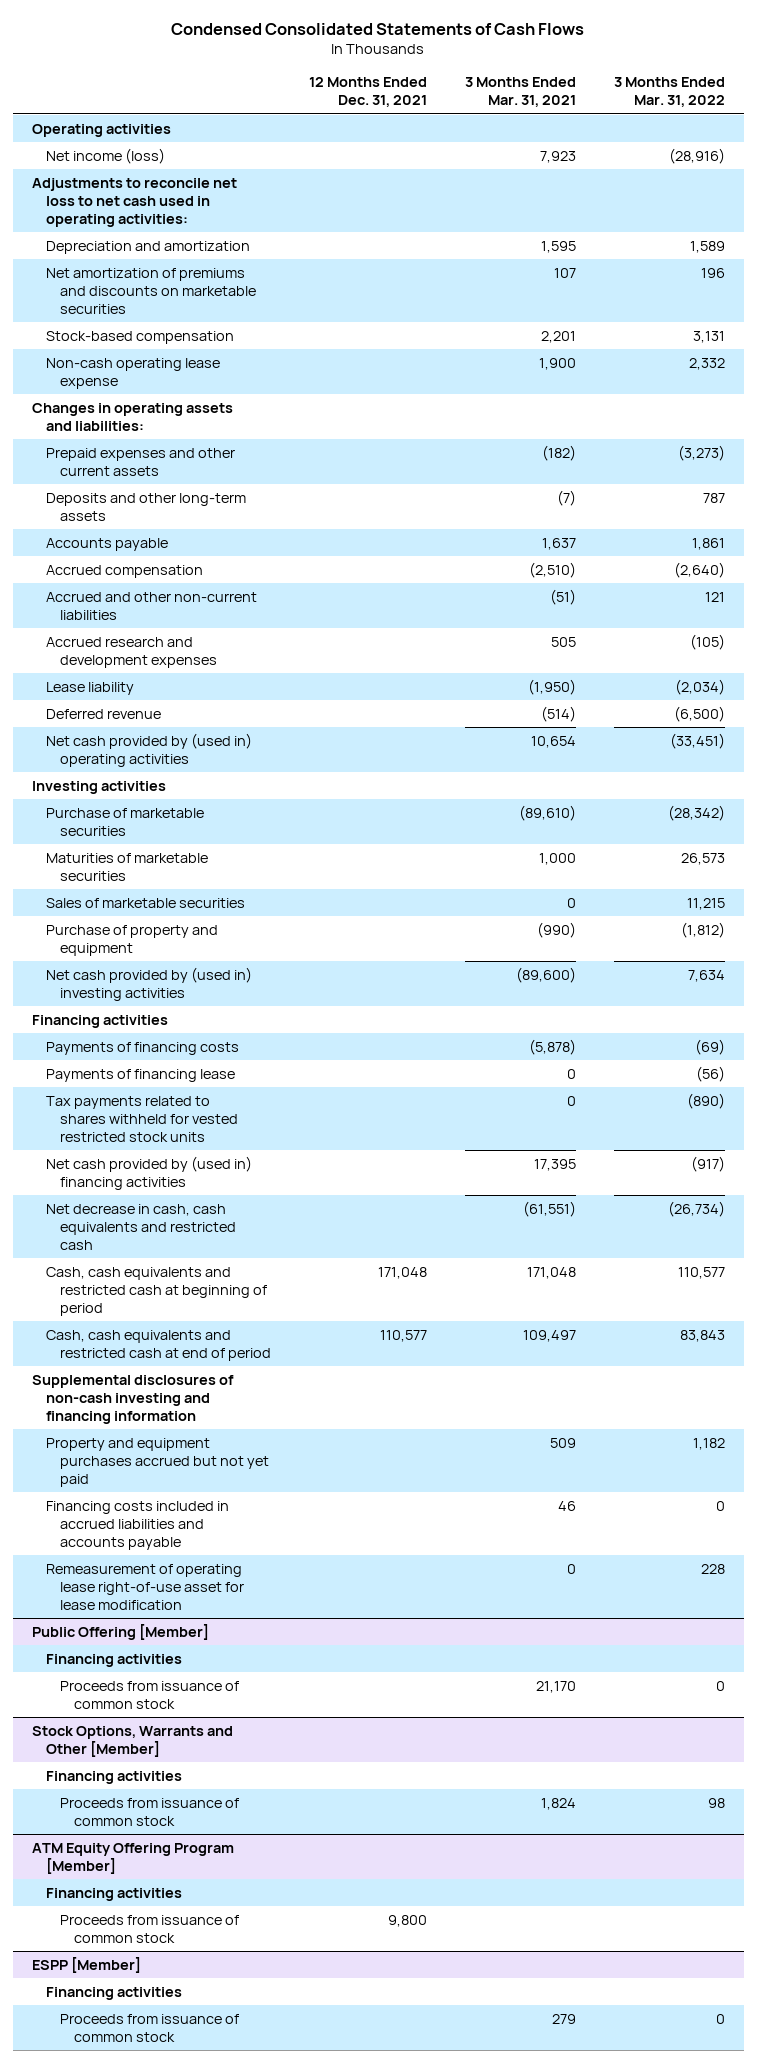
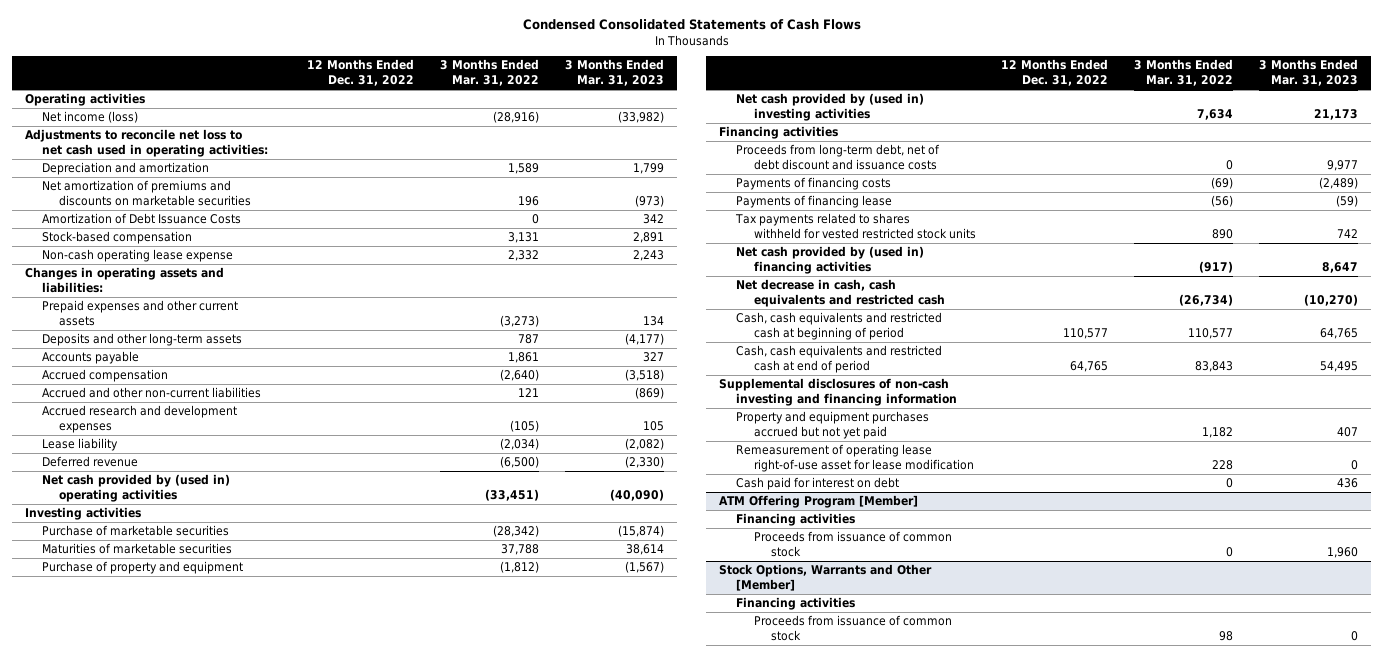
[308,77,427,108] 12 Months Ended Dec. 31, 2021 -> none
[465,77,577,108] 3 Months Ended Mar. 31, 2021 -> none
none -> [307,59,415,87] 12 Months Ended Dec. 31, 2022
none -> [565,59,665,87] 3 Months Ended Mar. 31, 2023
none -> [42,213,242,225] Amortization of Debt Issuance Costs
[45,897,245,908] Sales of marketable securities -> none
[681,852,726,865] 26,573 -> [501,544,540,556] 37,788
none -> [736,144,941,170] Proceeds from long-term debt, net of debt discount and issuance costs
[687,1092,726,1109] (890) -> [1212,228,1234,239] 890
[45,1500,229,1550] Financing costs included in accrued liabilities and accounts payable -> none
[31,1623,209,1640] Public Offering [Member] -> none
none -> [736,477,900,491] Cash paid for interest on debt
none -> [718,495,918,509] ATM Offering Program [Member]
[31,1842,234,1874] ATM Equity Offering Program [Member] -> none
[45,1887,182,1901] Financing activities -> none
[59,1914,239,1943] Proceeds from issuance of common stock -> none
[31,1956,141,1973] ESPP [Member] -> none
[45,1986,182,2000] Financing activities -> none
[59,2013,239,2042] Proceeds from issuance of common stock -> none

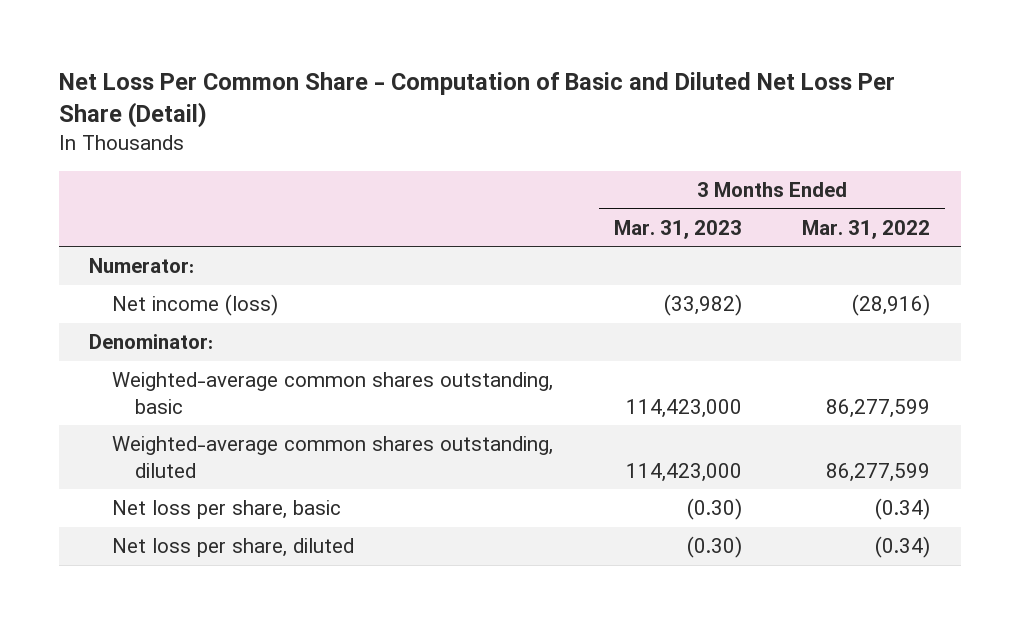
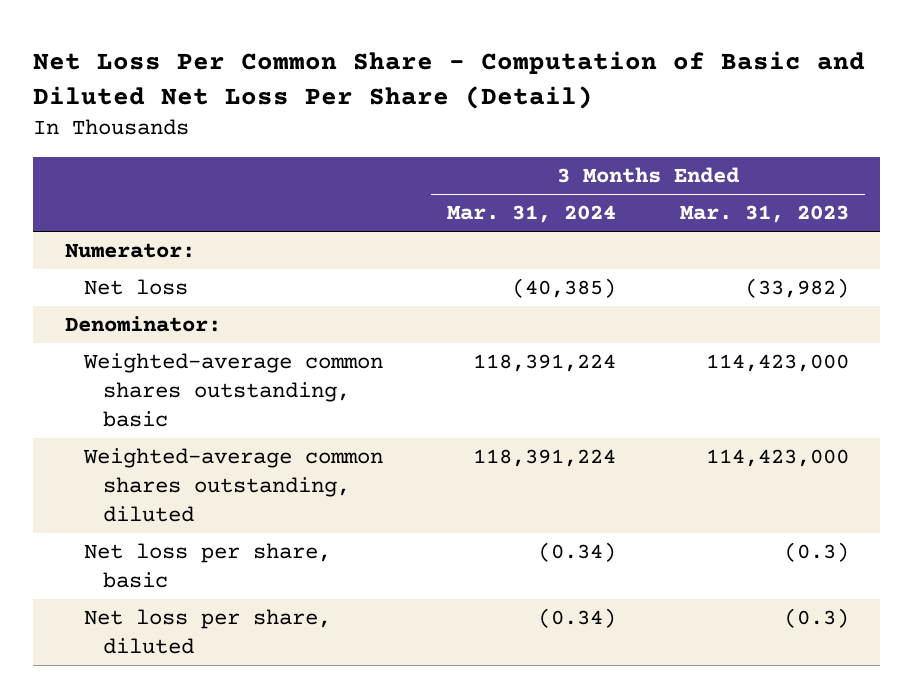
[802,219,931,239] Mar. 31, 2022 -> none
none -> [446,205,616,224] Mar. 31, 2024
[112,294,279,317] Net income (loss) -> [83,279,188,296] Net loss
[686,498,742,521] (0.30) -> [783,542,849,563] (0.3)
[686,536,742,559] (0.30) -> [783,608,849,629] (0.3)

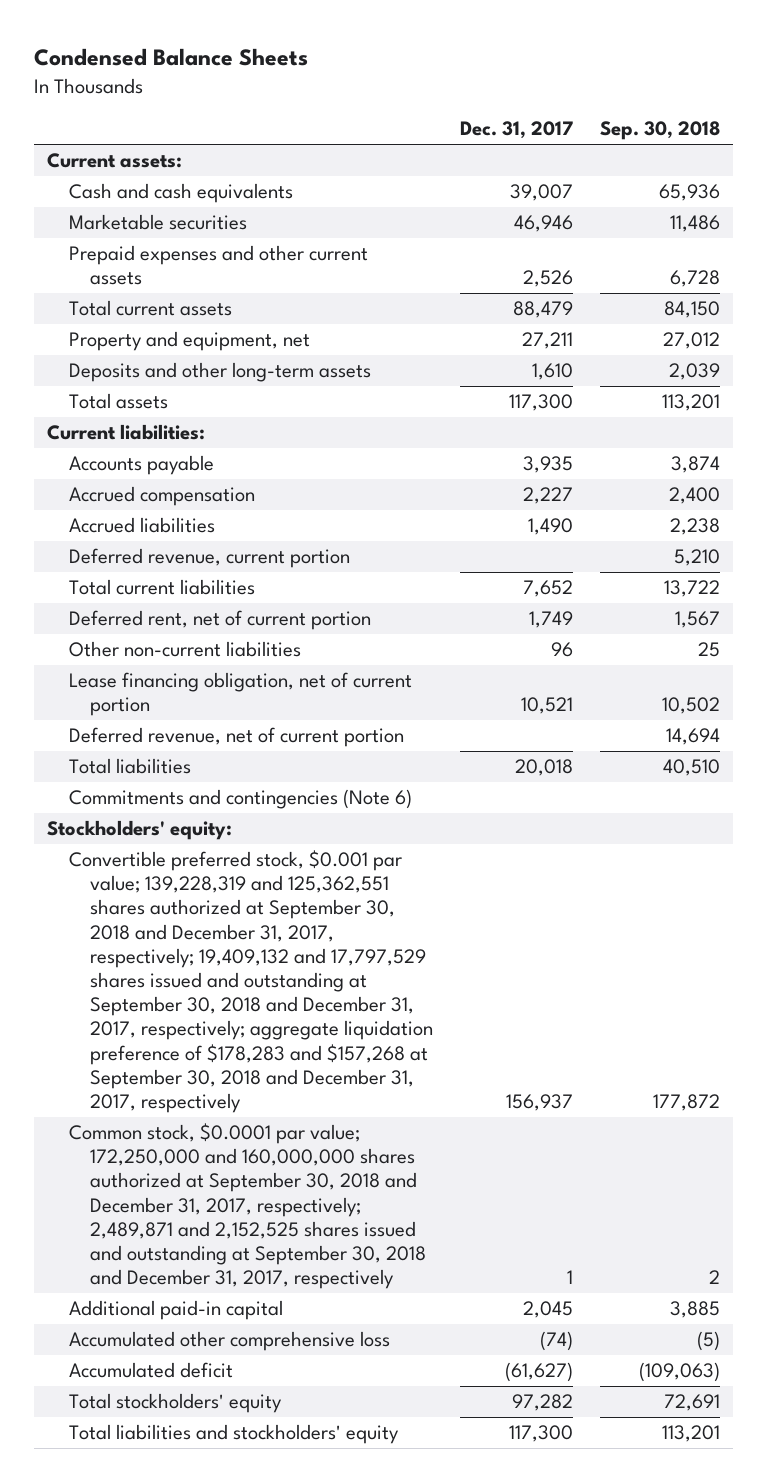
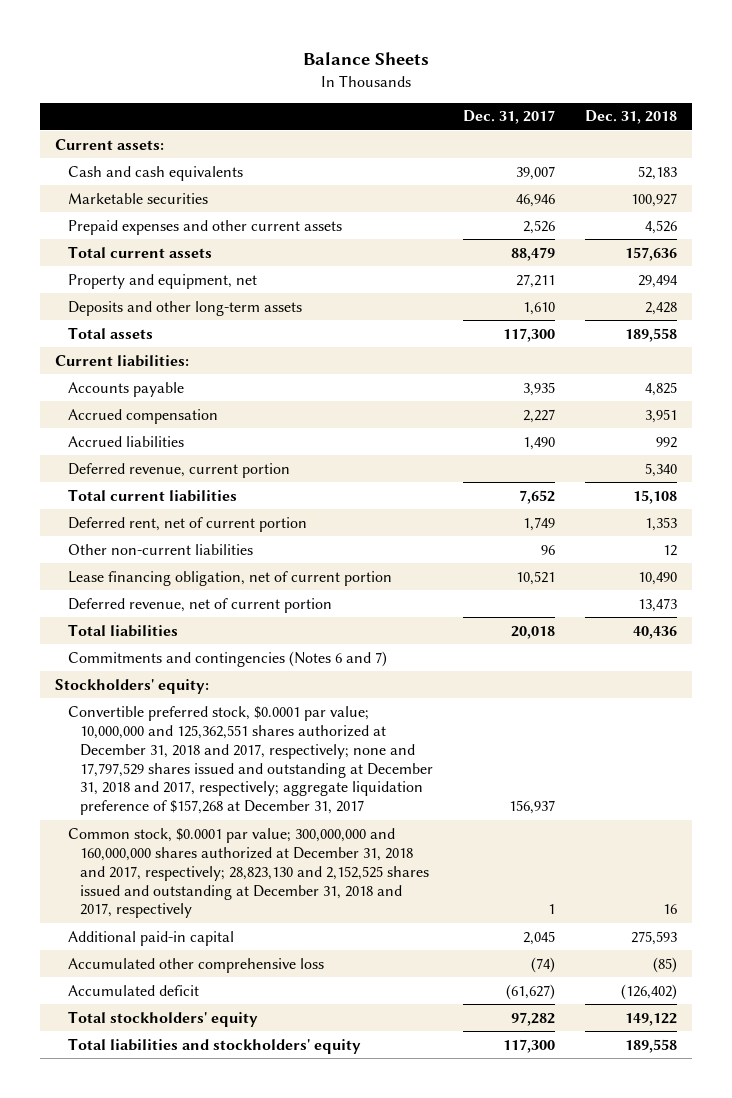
[33,48,308,67] Condensed Balance Sheets -> [303,51,430,65] Balance Sheets
[600,121,721,141] Sep. 30, 2018 -> none
none -> [585,110,678,125] Dec. 31, 2018
[68,789,412,810] Commitments and contingencies (Note 6) -> [67,650,387,667] Commitments and contingencies (Notes 6 and 7)
[68,850,434,1113] Convertible preferred stock, $0.001 par value; 139,228,319 and 125,362,551 shares authorized at September 30, 2018 and December 31, 2017, respectively; 19,409,132 and 17,797,529 shares issued and outstanding at September 30, 2018 and December 31, 2017, respectively; aggregate liquidation preference of $178,283 and $157,268 at September 30, 2018 and December 31, 2017, respectively -> [67,705,434,816] Convertible preferred stock, $0.0001 par value; 10,000,000 and 125,362,551 shares authorized at December 31, 2018 and 2017, respectively; none and 17,797,529 shares issued and outstanding at December 31, 2018 and 2017, respectively; aggregate liquidation preference of $157,268 at December 31, 2017
[68,1123,427,1290] Common stock, $0.0001 par value; 172,250,000 and 160,000,000 shares authorized at September 30, 2018 and December 31, 2017, respectively; 2,489,871 and 2,152,525 shares issued and outstanding at September 30, 2018 and December 31, 2017, respectively -> [67,827,430,919] Common stock, $0.0001 par value; 300,000,000 and 160,000,000 shares authorized at December 31, 2018 and 2017, respectively; 28,823,130 and 2,152,525 shares issued and outstanding at December 31, 2018 and 2017, respectively

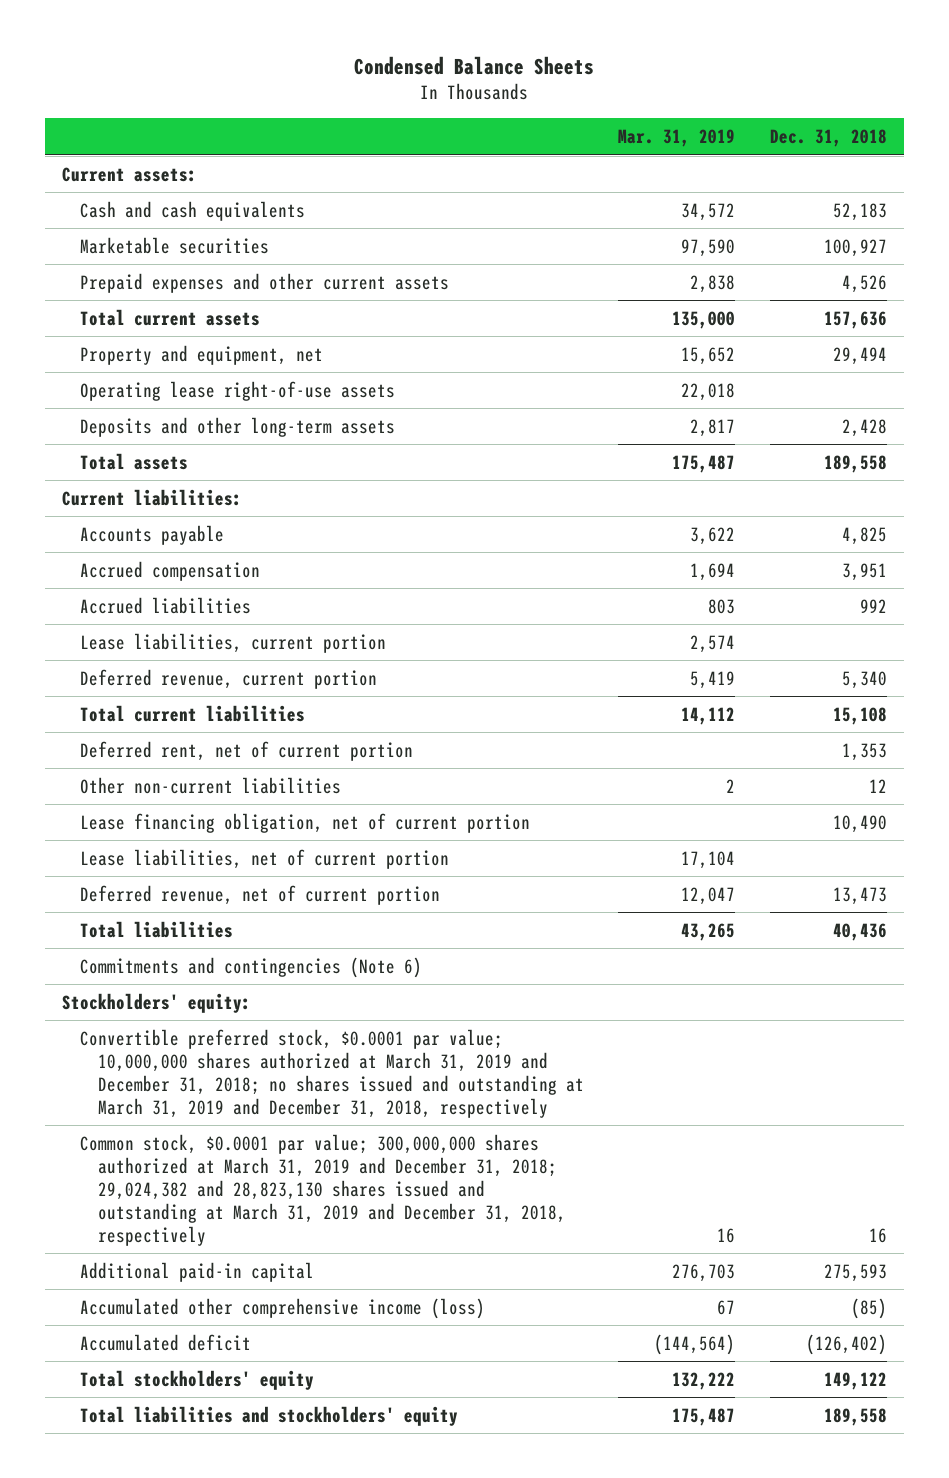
[303,51,430,65] Balance Sheets -> [354,56,595,76] Condensed Balance Sheets
[463,110,556,125] Dec. 31, 2017 -> none
none -> [618,128,736,147] Mar. 31, 2019
none -> [80,380,396,401] Operating lease right-of-use assets
none -> [80,632,387,653] Lease liabilities, current portion
none -> [80,848,450,869] Lease liabilities, net of current portion
[67,650,387,667] Commitments and contingencies (Notes 6 and 7) -> [80,956,423,978] Commitments and contingencies (Note 6)
[67,705,434,816] Convertible preferred stock, $0.0001 par value; 10,000,000 and 125,362,551 shares authorized at December 31, 2018 and 2017, respectively; none and 17,797,529 shares issued and outstanding at December 31, 2018 and 2017, respectively; aggregate liquidation preference of $157,268 at December 31, 2017 -> [80,1028,585,1118] Convertible preferred stock, $0.0001 par value; 10,000,000 shares authorized at March 31, 2019 and December 31, 2018; no shares issued and outstanding at March 31, 2019 and December 31, 2018, respectively
[67,827,430,919] Common stock, $0.0001 par value; 300,000,000 and 160,000,000 shares authorized at December 31, 2018 and 2017, respectively; 28,823,130 and 2,152,525 shares issued and outstanding at December 31, 2018 and 2017, respectively -> [80,1133,567,1246] Common stock, $0.0001 par value; 300,000,000 shares authorized at March 31, 2019 and December 31, 2018; 29,024,382 and 28,823,130 shares issued and outstanding at March 31, 2019 and December 31, 2018, respectively
[67,957,324,973] Accumulated other comprehensive loss -> [80,1297,486,1319] Accumulated other comprehensive income (loss)

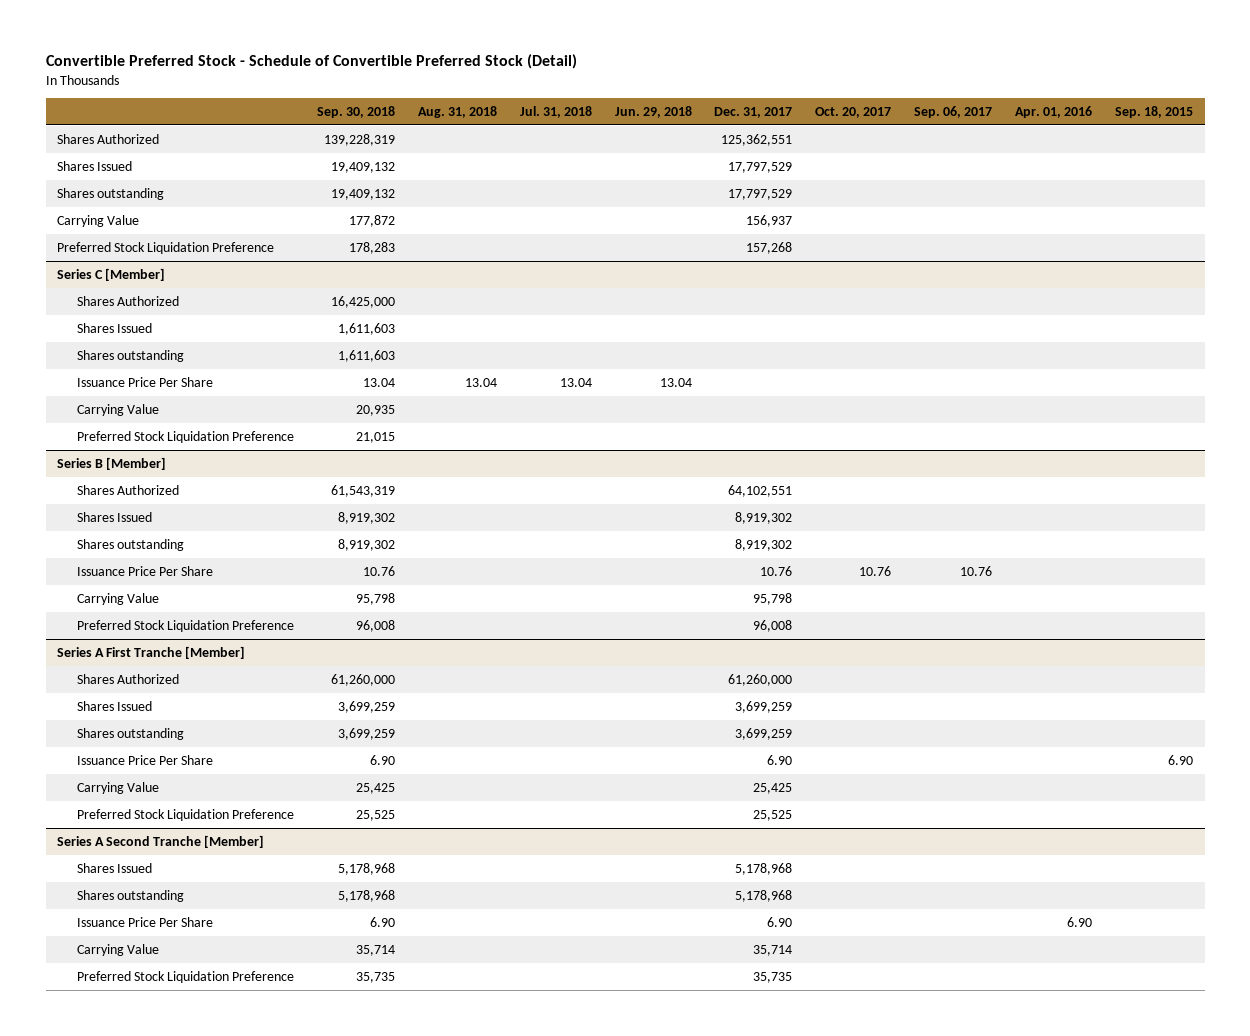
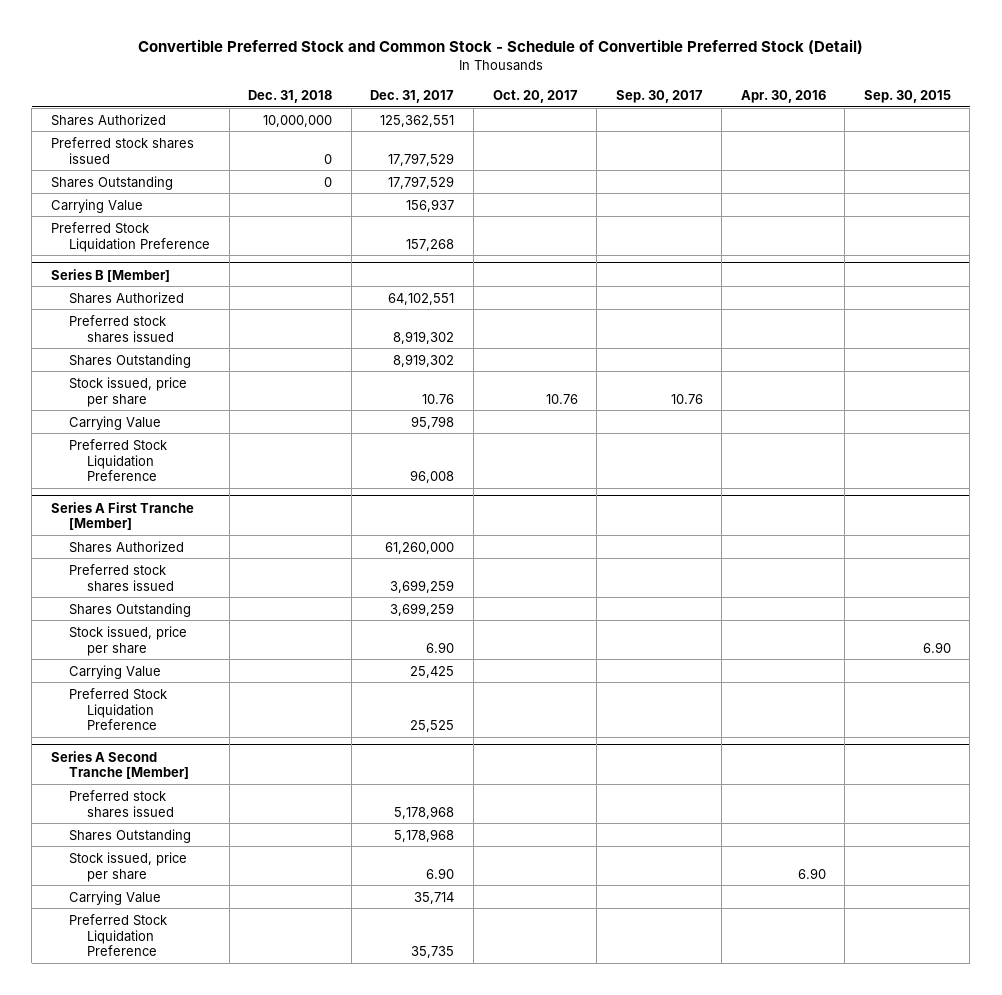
[45,54,577,70] Convertible Preferred Stock - Schedule of Convertible Preferred Stock (Detail) -> [137,39,863,55] Convertible Preferred Stock and Common Stock - Schedule of Convertible Preferred Stock (Detail)
[316,105,395,118] Sep. 30, 2018 -> none
[417,105,497,118] Aug. 31, 2018 -> none
[519,105,592,118] Jul. 31, 2018 -> none
[614,105,692,118] Jun. 29, 2018 -> none
[914,105,993,118] Sep. 06, 2017 -> none
[1015,105,1093,118] Apr. 01, 2016 -> none
[1115,105,1194,118] Sep. 18, 2015 -> none
none -> [248,89,333,103] Dec. 31, 2018
none -> [615,89,703,103] Sep. 30, 2017
none -> [740,89,826,103] Apr. 30, 2016
none -> [863,89,951,103] Sep. 30, 2015
[57,160,133,171] Shares Issued -> [50,136,194,164] Preferred stock shares issued
[57,187,165,200] Shares outstanding -> [50,175,173,190] Shares Outstanding
[57,267,166,281] Series C [Member] -> none
[76,295,179,306] Shares Authorized -> none
[76,322,152,333] Shares Issued -> none
[76,349,184,362] Shares outstanding -> none
[76,376,213,387] Issuance Price Per Share -> none
[76,403,159,416] Carrying Value -> none
[76,430,294,443] Preferred Stock Liquidation Preference -> none
[76,511,152,522] Shares Issued -> [69,314,175,343] Preferred stock shares issued
[76,538,184,551] Shares outstanding -> [69,353,192,368] Shares Outstanding
[76,565,213,576] Issuance Price Per Share -> [69,376,188,407] Stock issued, price per share
[76,700,152,711] Shares Issued -> [69,563,175,592] Preferred stock shares issued
[76,727,184,740] Shares outstanding -> [69,602,192,617] Shares Outstanding
[76,754,213,765] Issuance Price Per Share -> [69,625,188,656] Stock issued, price per share
[76,862,152,873] Shares Issued -> [69,789,175,818] Preferred stock shares issued
[76,889,184,902] Shares outstanding -> [69,828,192,843] Shares Outstanding
[76,916,213,927] Issuance Price Per Share -> [69,851,188,882] Stock issued, price per share

